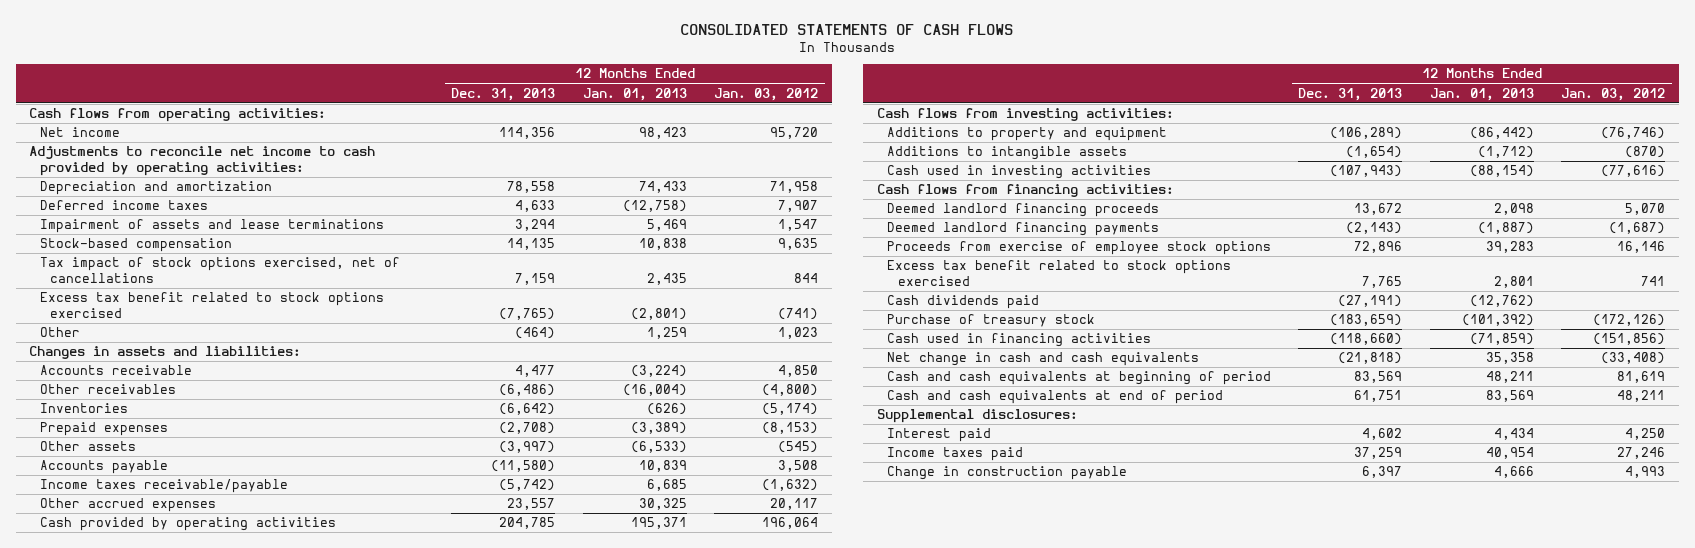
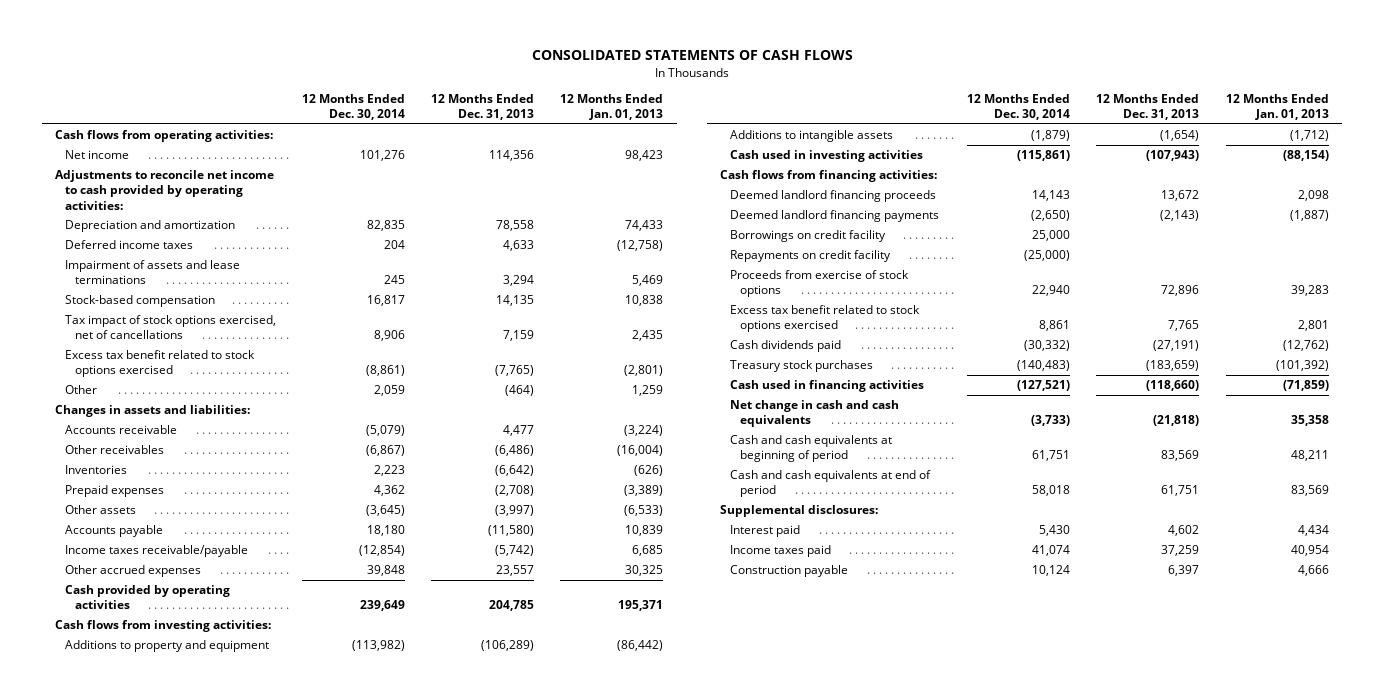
[714,87,819,101] Jan. 03, 2012 -> none
none -> [302,93,406,121] 12 Months Ended Dec. 30, 2014
none -> [729,230,886,243] Borrowings on credit facility
none -> [729,250,891,263] Repayments on credit facility
[887,241,1272,256] Proceeds from exercise of employee stock options -> [729,270,909,298] Proceeds from exercise of stock options
[887,314,1096,328] Purchase of treasury stock -> [729,360,873,373] Treasury stock purchases
[887,466,1128,481] Change in construction payable -> [729,565,848,578] Construction payable

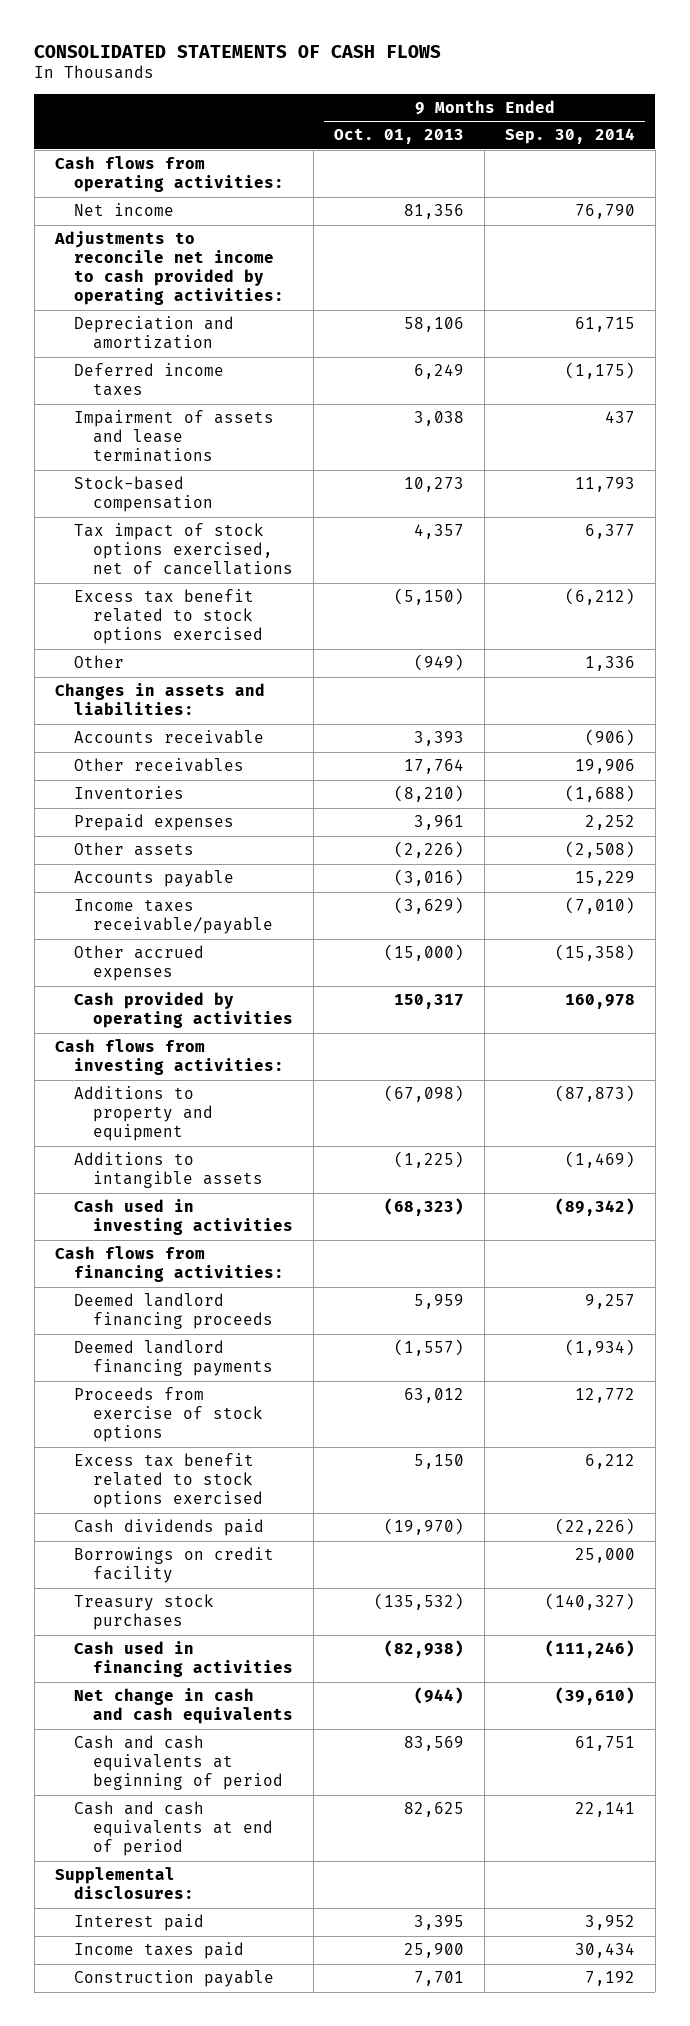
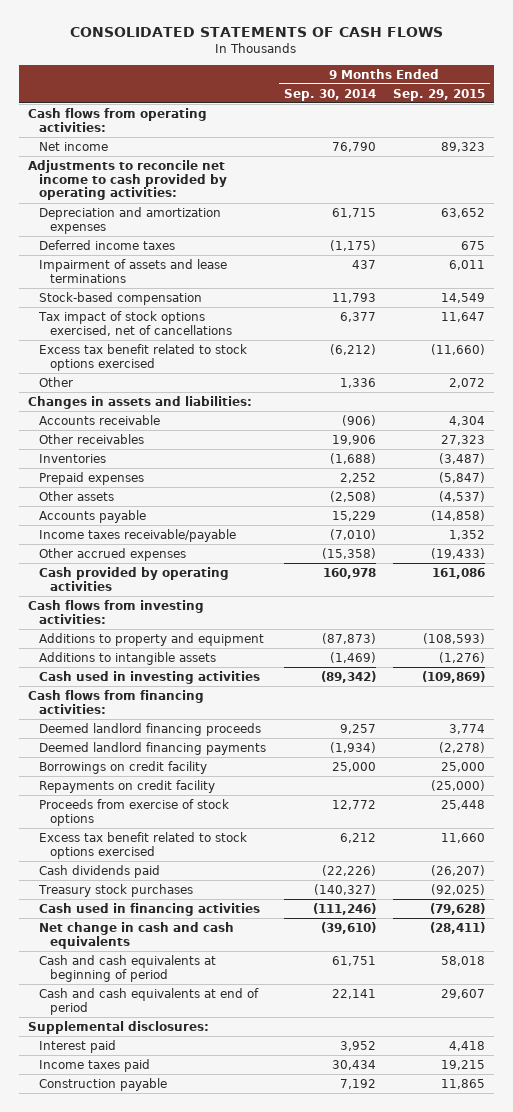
[334,128,465,145] Oct. 01, 2013 -> none
none -> [393,88,486,101] Sep. 29, 2015
[73,316,234,350] Depreciation and amortization -> [38,206,221,234] Depreciation and amortization expenses
[73,1547,274,1584] Borrowings on credit facility -> [38,760,207,774] Borrowings on credit facility
none -> [38,779,215,793] Repayments on credit facility

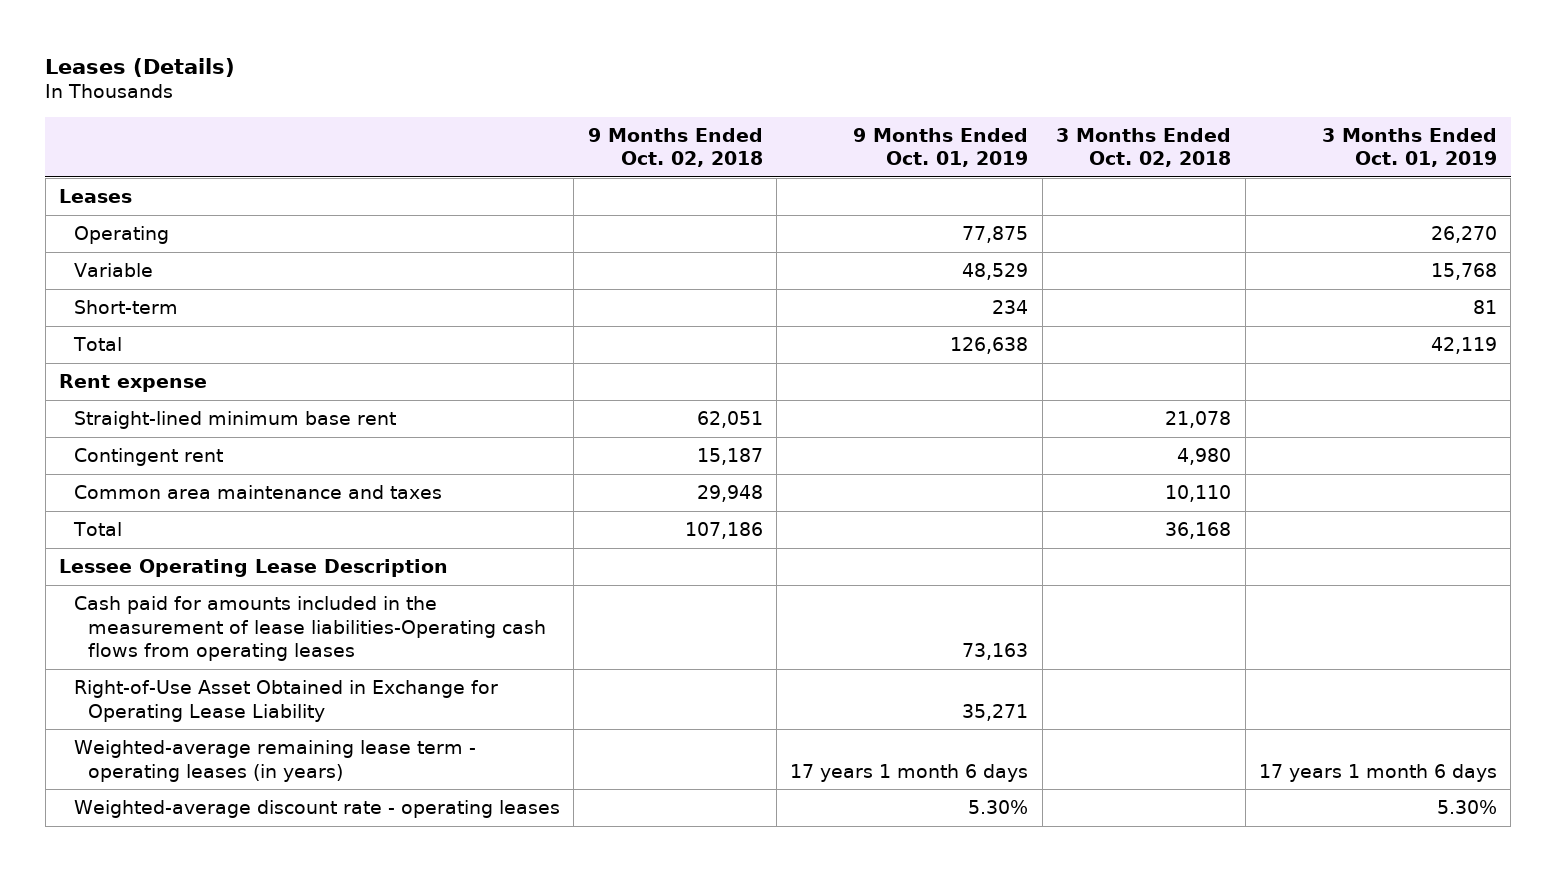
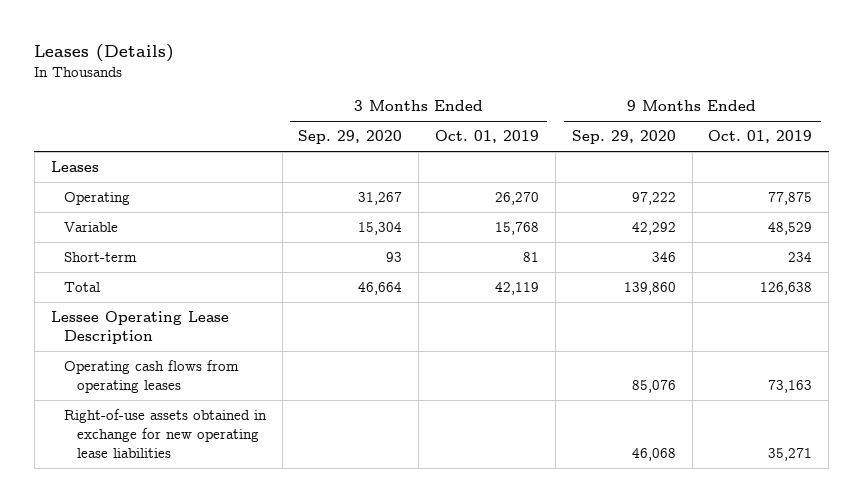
[587,127,763,168] 9 Months Ended Oct. 02, 2018 -> none
[1056,127,1232,168] 3 Months Ended Oct. 02, 2018 -> none
none -> [298,130,403,145] Sep. 29, 2020
none -> [571,130,676,145] Sep. 29, 2020
[59,374,208,393] Rent expense -> none
[73,411,396,430] Straight-lined minimum base rent -> none
[73,448,223,467] Contingent rent -> none
[73,485,442,500] Common area maintenance and taxes -> none
[72,522,122,537] Total -> none
[73,740,476,782] Weighted-average remaining lease term - operating leases (in years) -> none
[73,800,560,819] Weighted-average discount rate - operating leases -> none
[73,596,547,662] Cash paid for amounts included in the measurement of lease liabilities-Operating cash flows from operating leases -> [63,360,239,393] Operating cash flows from operating leases
[73,680,498,722] Right-of-Use Asset Obtained in Exchange for Operating Lease Liability -> [63,409,267,458] Right-of-use assets obtained in exchange for new operating lease liabilities

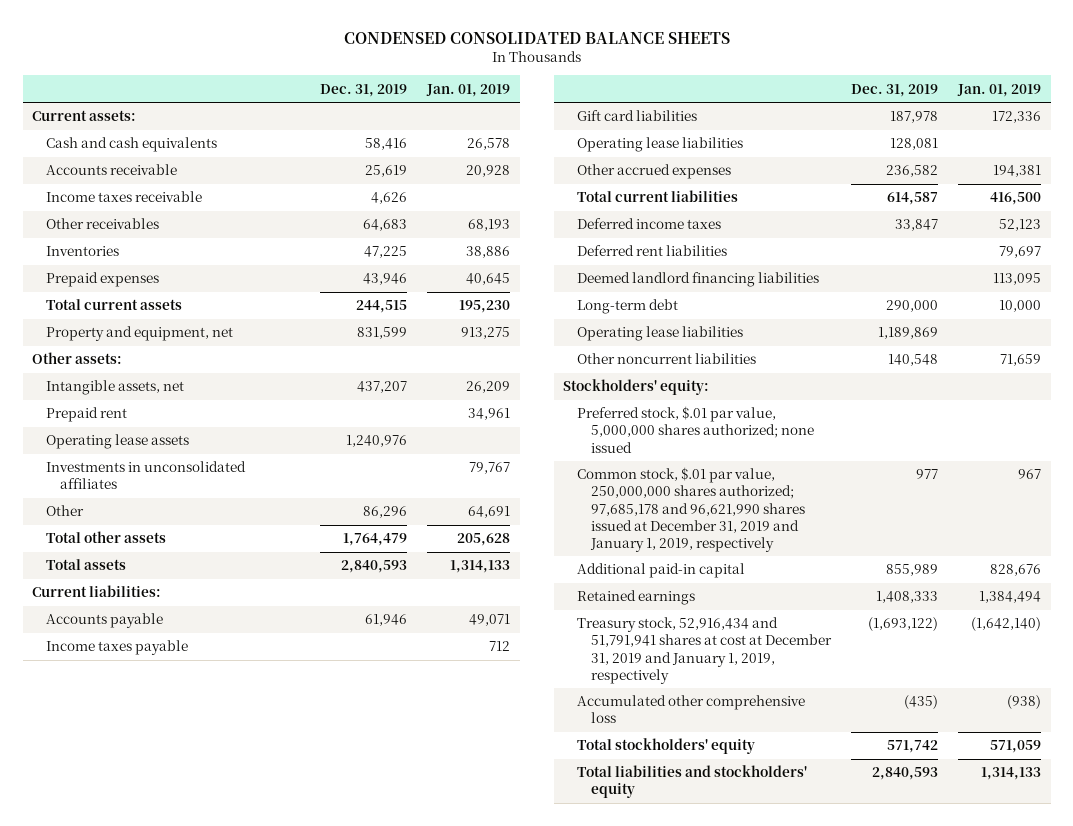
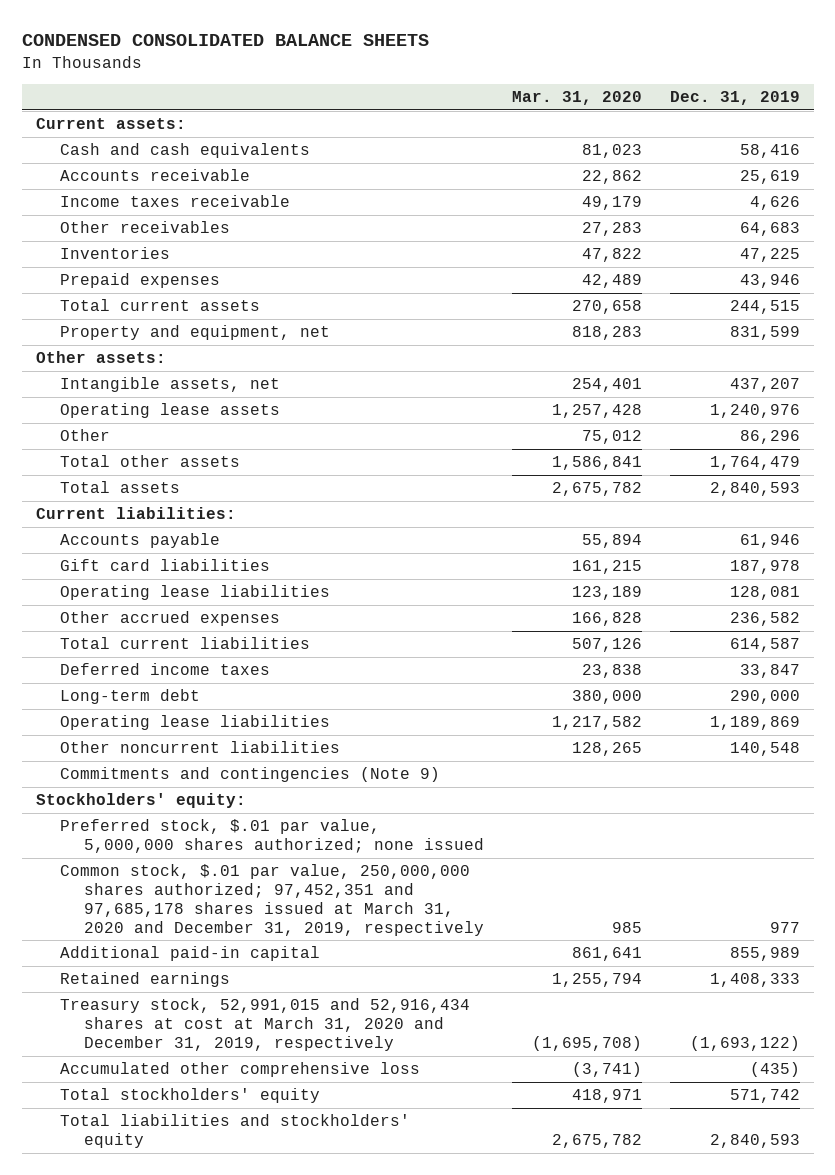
[425,83,510,97] Jan. 01, 2019 -> none
none -> [511,91,642,106] Mar. 31, 2020
[46,407,128,423] Prepaid rent -> none
[46,461,247,490] Investments in unconsolidated affiliates -> none
[46,640,189,656] Income taxes payable -> none
[577,245,728,257] Deferred rent liabilities -> none
[577,272,820,288] Deemed landlord financing liabilities -> none
none -> [59,767,440,783] Commitments and contingencies (Note 9)
[577,467,806,552] Common stock, $.01 par value, 250,000,000 shares authorized; 97,685,178 and 96,621,990 shares issued at December 31, 2019 and January 1, 2019, respectively -> [59,864,484,936] Common stock, $.01 par value, 250,000,000 shares authorized; 97,452,351 and 97,685,178 shares issued at March 31, 2020 and December 31, 2019, respectively
[577,617,833,684] Treasury stock, 52,916,434 and 51,791,941 shares at cost at December 31, 2019 and January 1, 2019, respectively -> [59,998,470,1051] Treasury stock, 52,991,015 and 52,916,434 shares at cost at March 31, 2020 and December 31, 2019, respectively

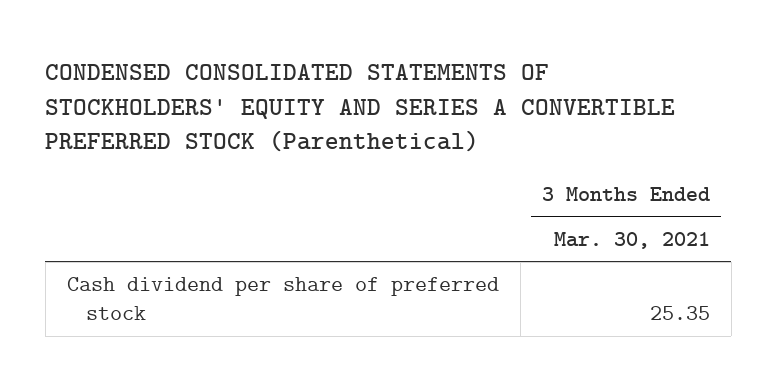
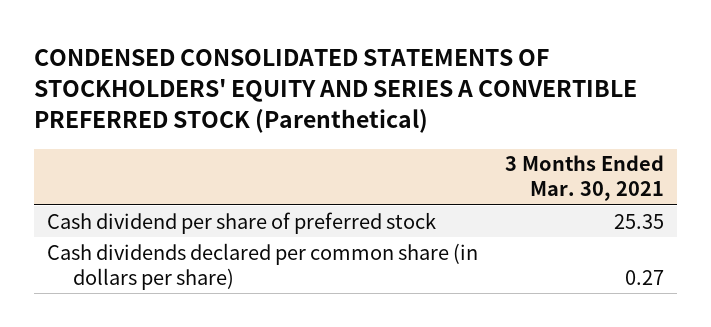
none -> [47,242,479,290] Cash dividends declared per common share (in dollars per share)

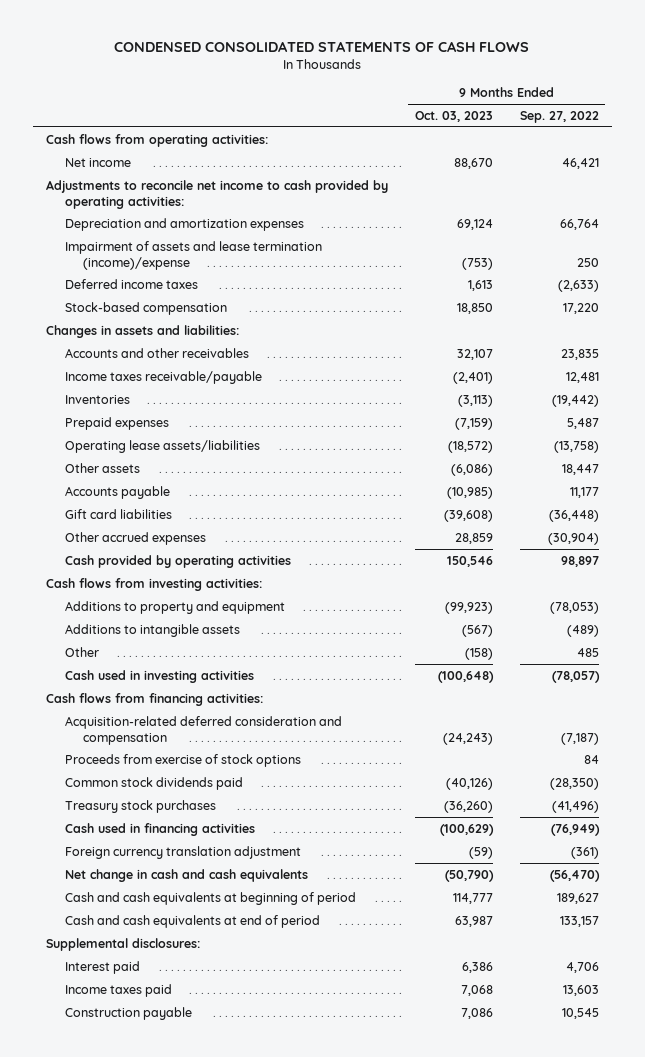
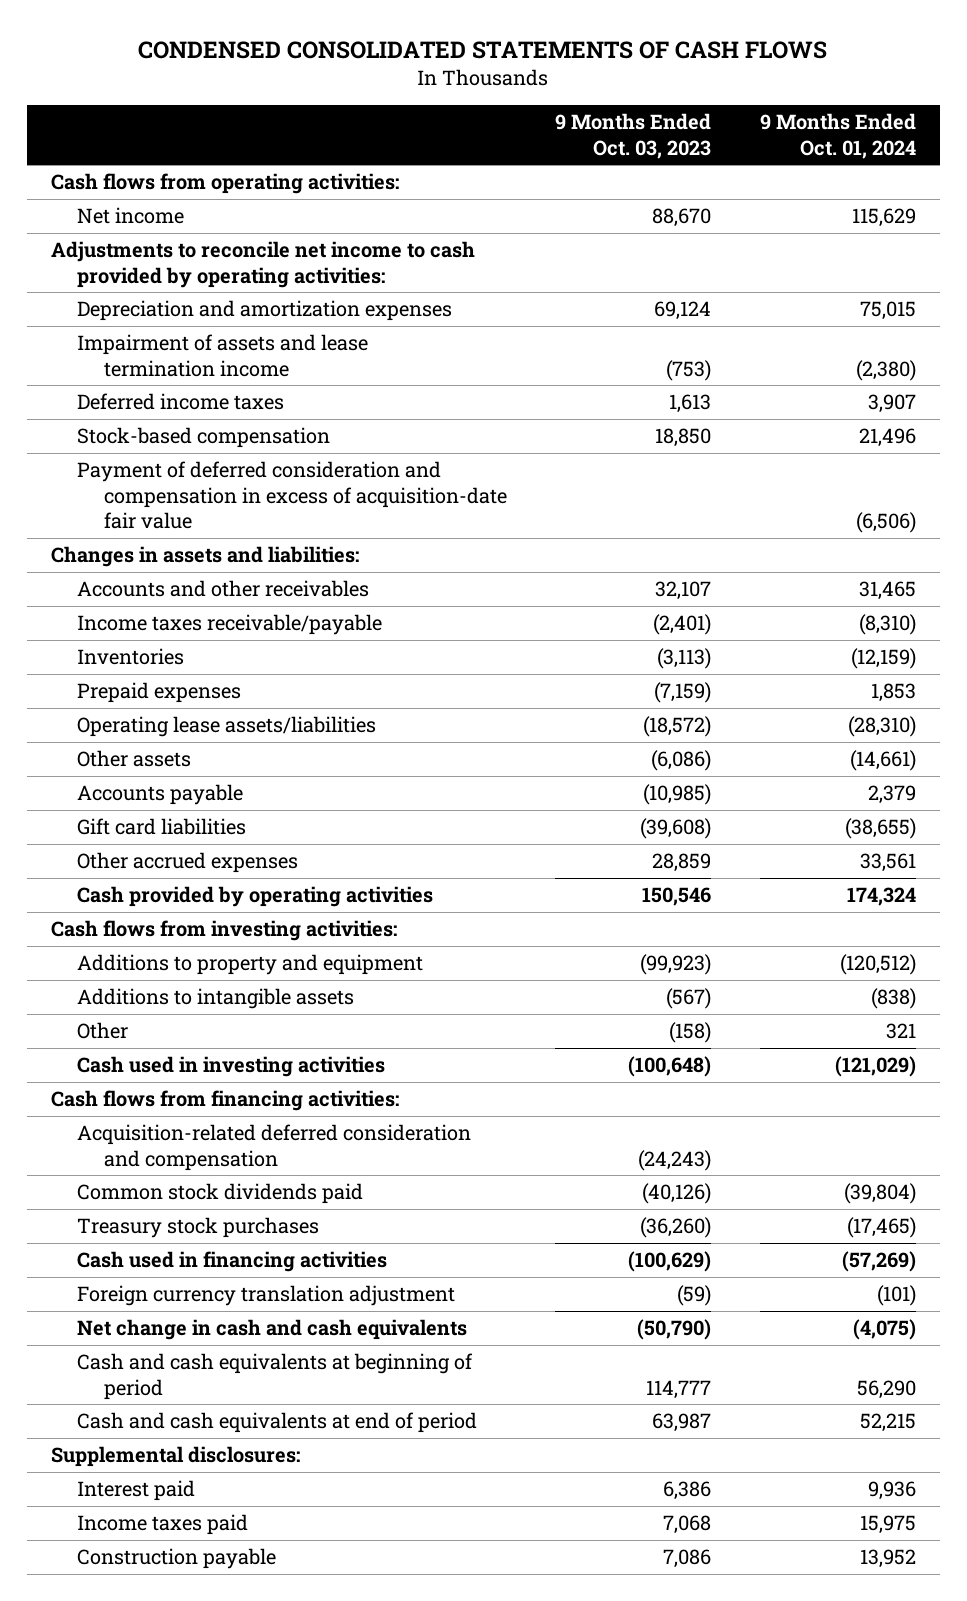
[519,110,599,123] Sep. 27, 2022 -> none
none -> [759,113,916,159] 9 Months Ended Oct. 01, 2024
[64,240,322,270] Impairment of assets and lease termination (income)/expense -> [77,334,369,377] Impairment of assets and lease termination income
none -> [77,461,507,530] Payment of deferred consideration and compensation in excess of acquisition-date fair value
[64,753,301,767] Proceeds from exercise of stock options -> none

